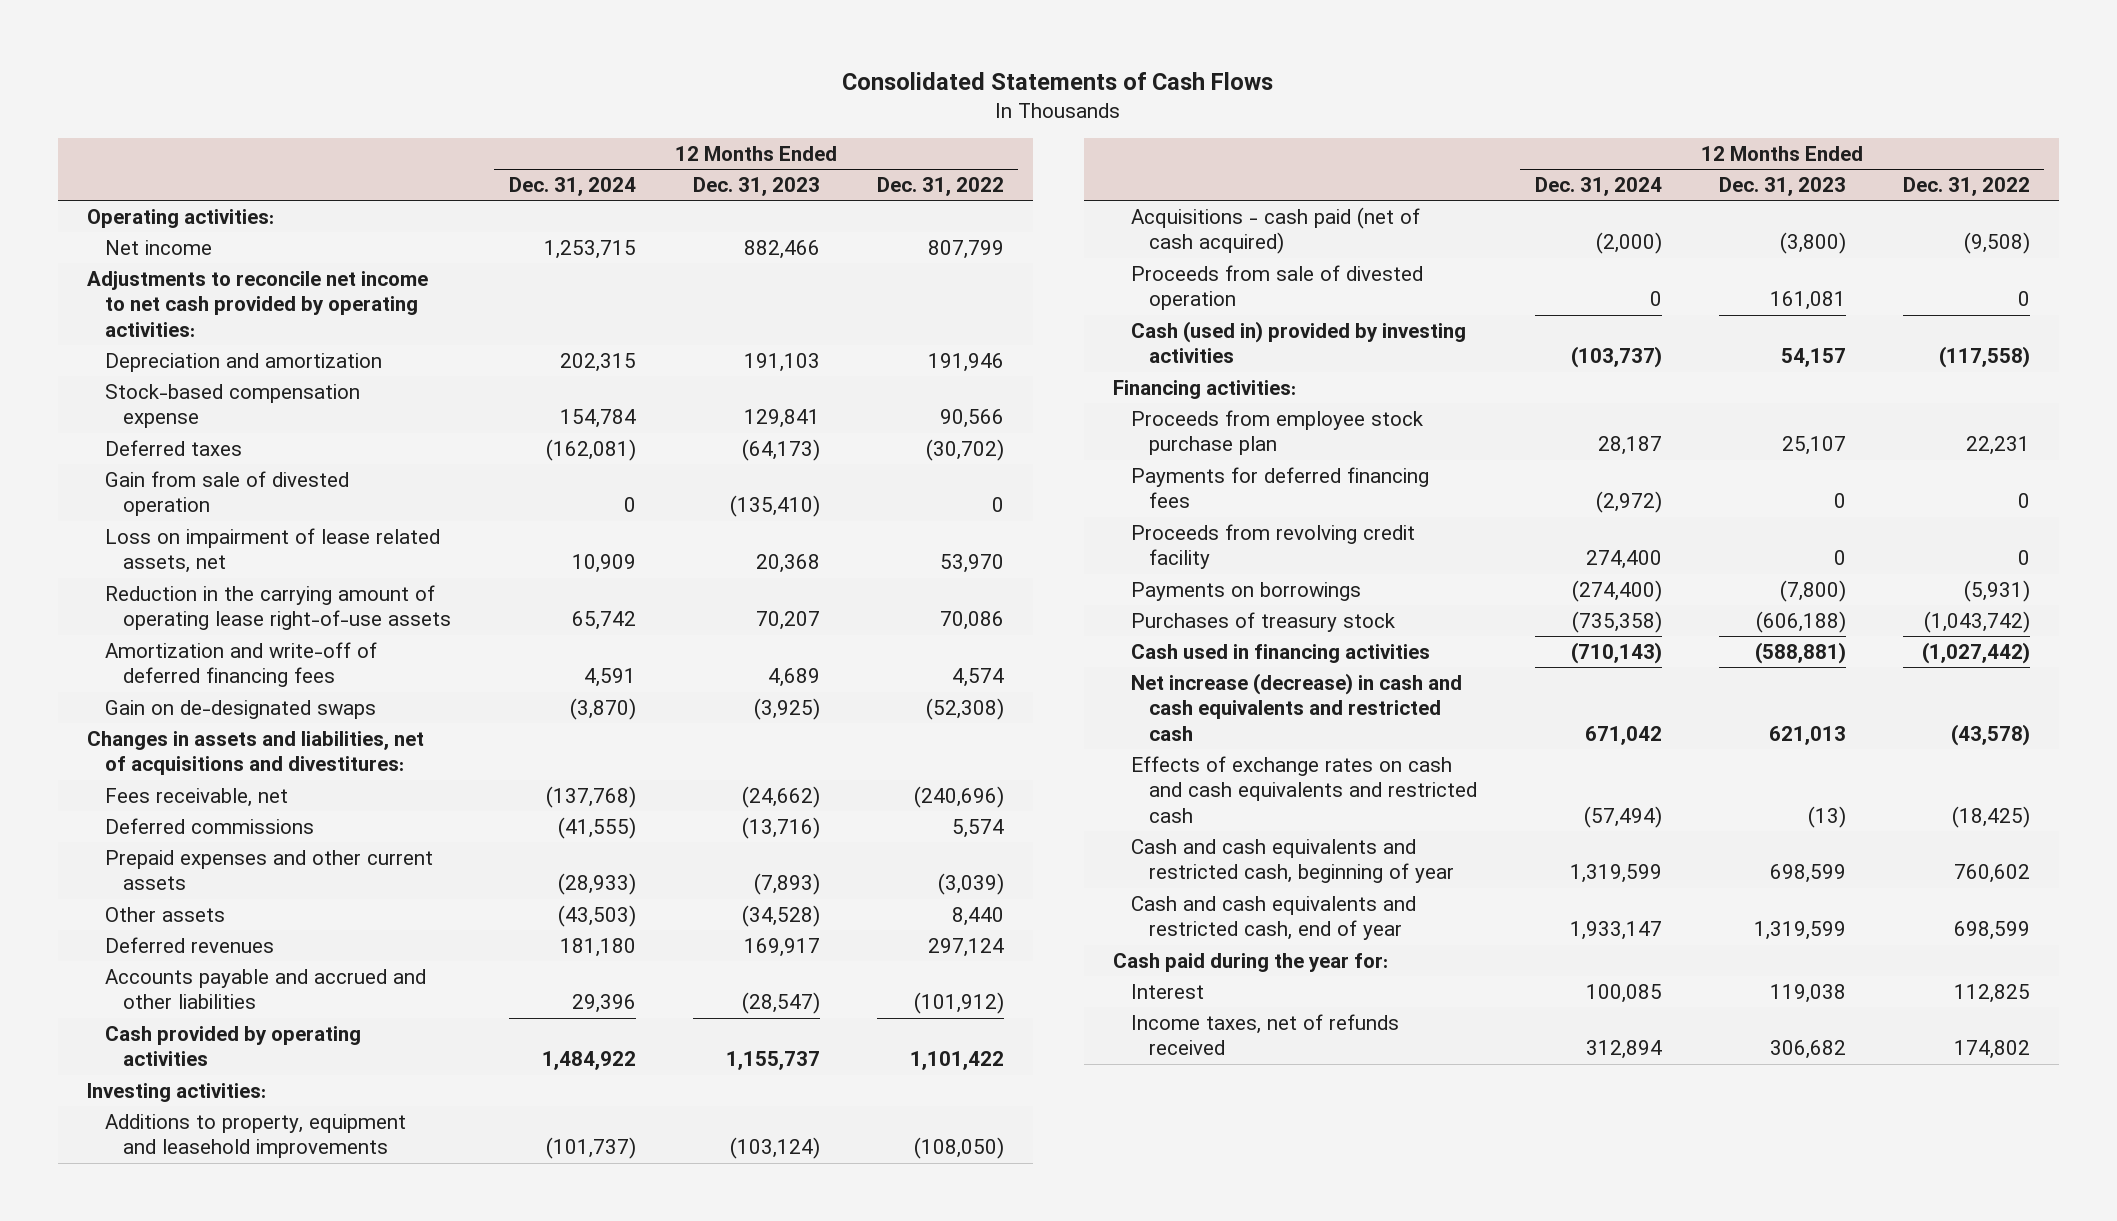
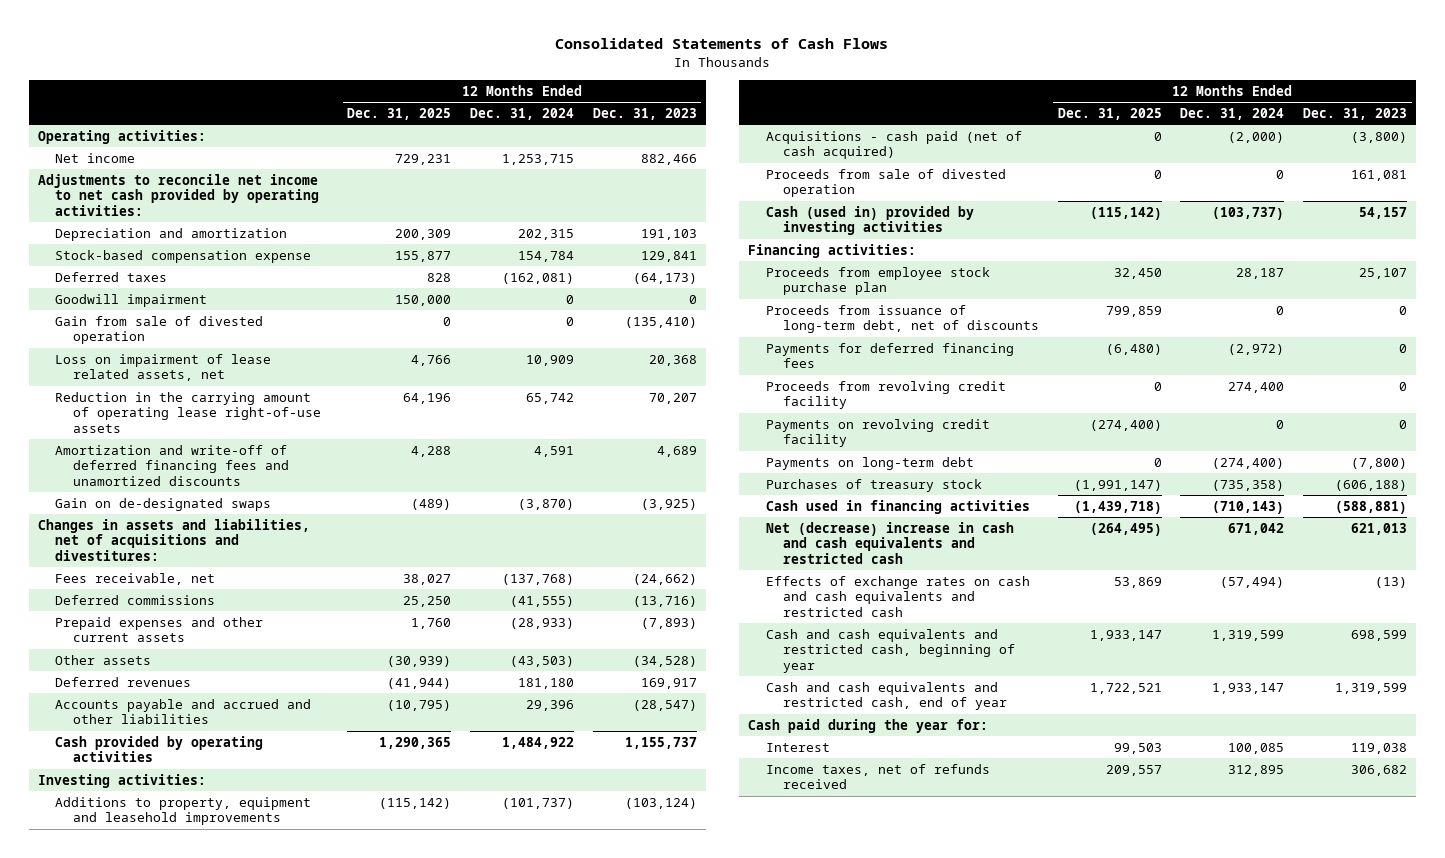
[877,176,1005,196] Dec. 31, 2022 -> none
none -> [347,108,452,121] Dec. 31, 2025
none -> [55,293,208,307] Goodwill impairment
[105,641,378,688] Amortization and write-off of deferred financing fees -> [55,444,289,486] Amortization and write-off of deferred financing fees and unamortized discounts
none -> [765,304,1040,334] Proceeds from issuance of long-term debt, net of discounts
none -> [765,418,990,448] Payments on revolving credit facility
[1131,581,1362,601] Payments on borrowings -> [765,456,974,470] Payments on long-term debt
[1131,672,1463,741] Net increase (decrease) in cash and cash equivalents and restricted cash -> [765,521,1014,564] Net (decrease) increase in cash and cash equivalents and restricted cash
[1585,1040,1662,1060] 312,894 -> [1228,764,1285,776] 312,895

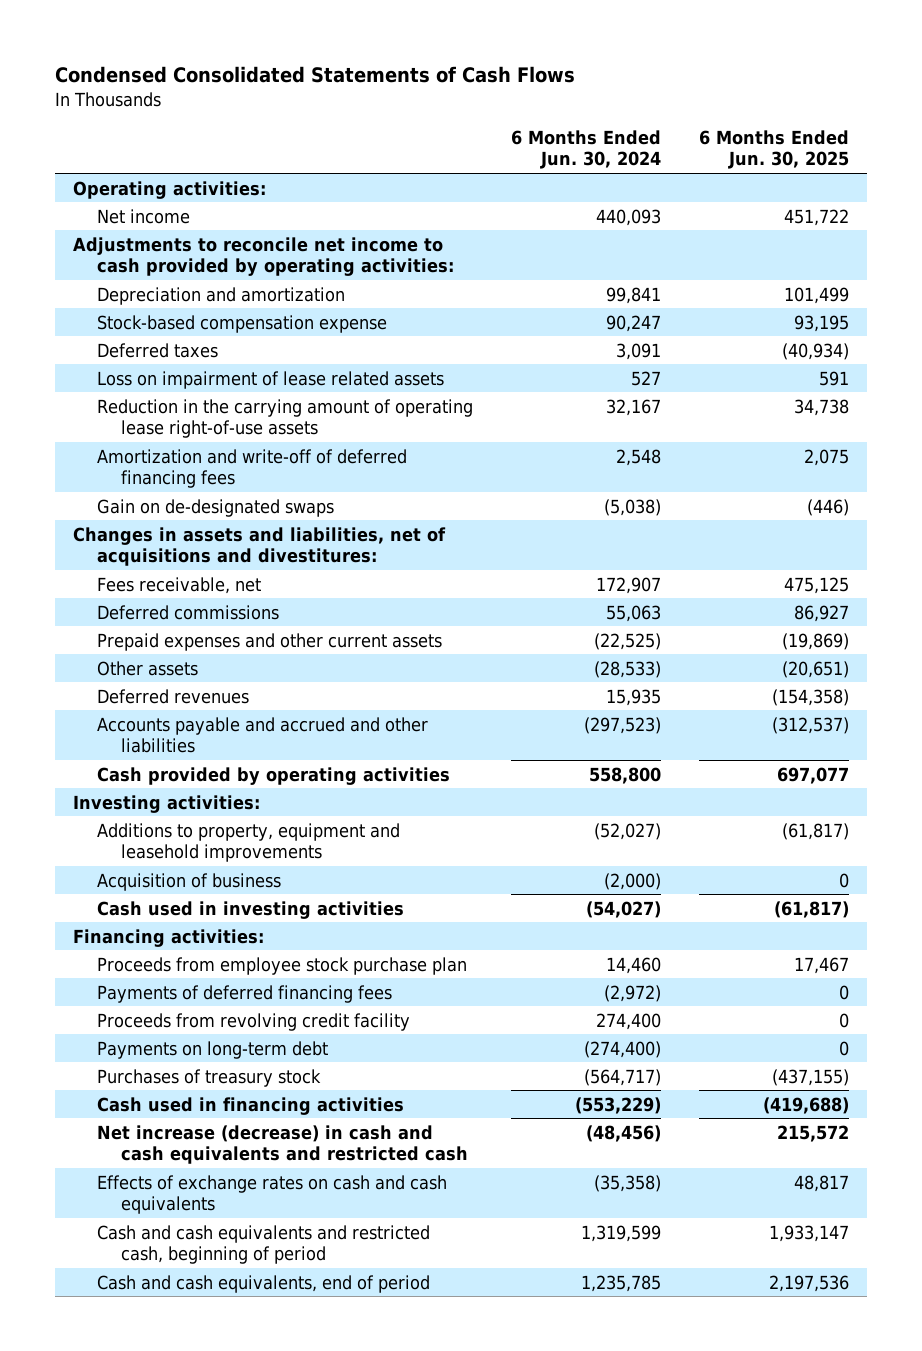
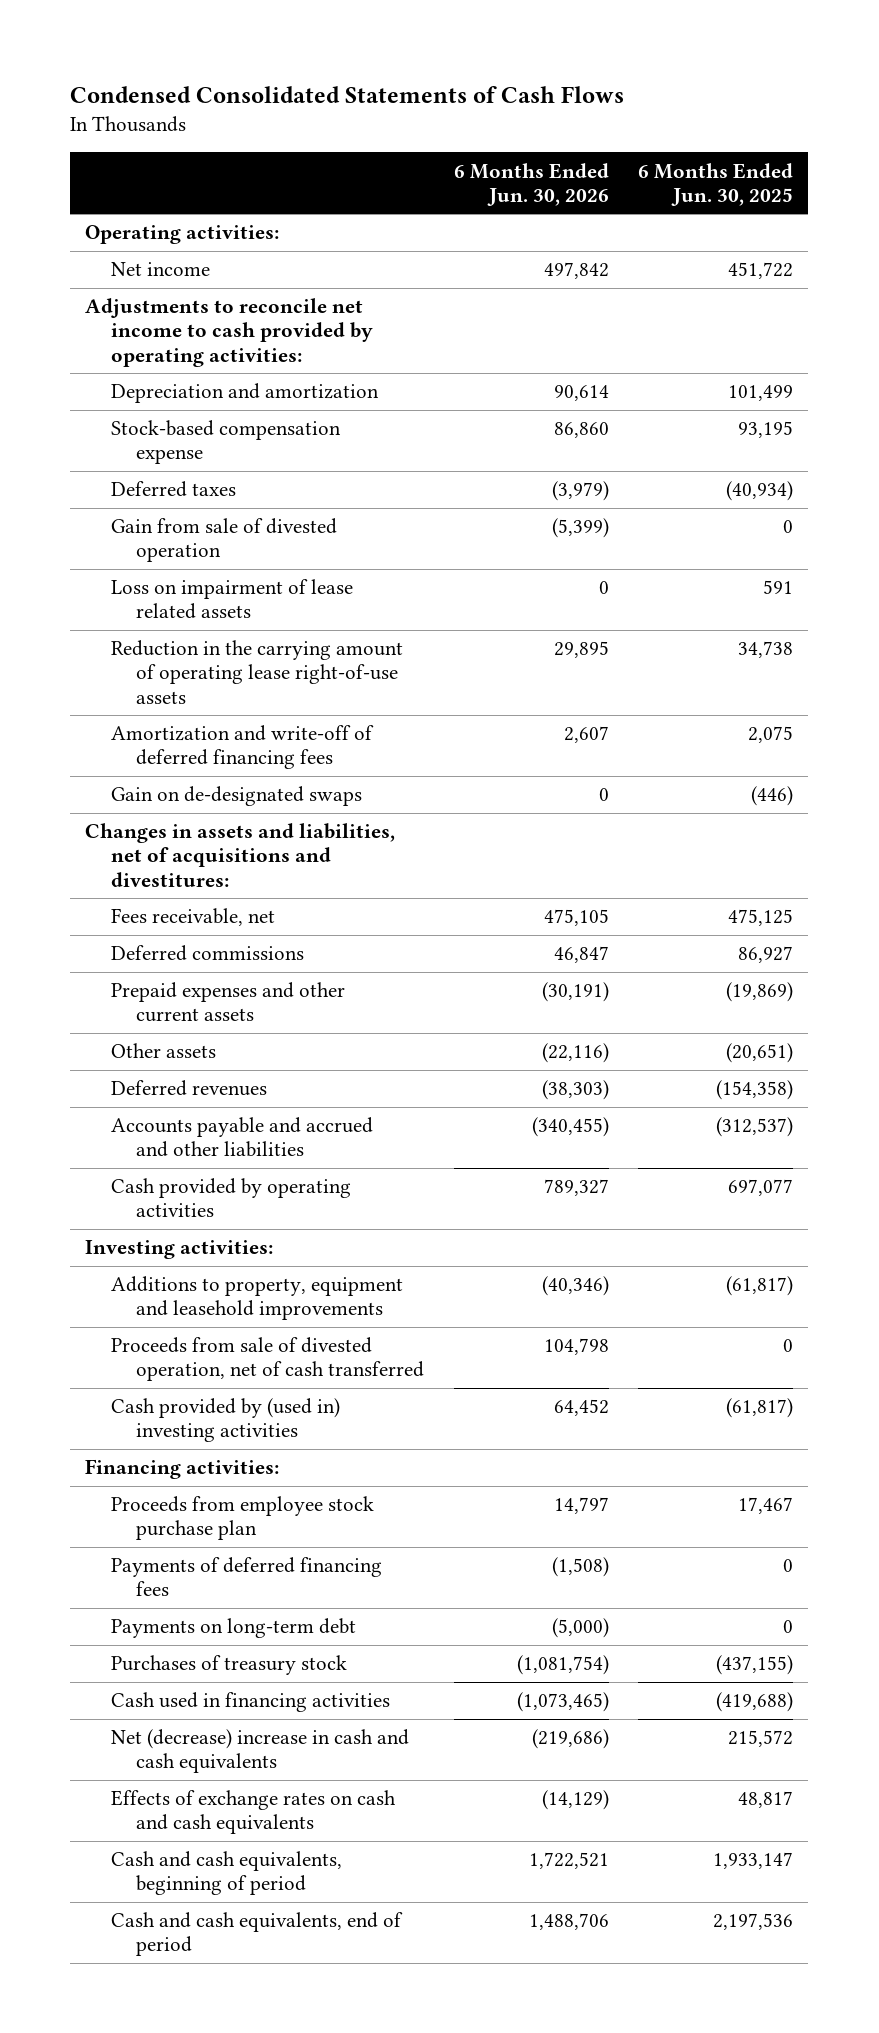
[510,129,661,170] 6 Months Ended Jun. 30, 2024 -> none
none -> [453,162,609,206] 6 Months Ended Jun. 30, 2026
none -> [110,518,337,563] Gain from sale of divested operation
[97,872,282,891] Acquisition of business -> none
none -> [110,1337,424,1382] Proceeds from sale of divested operation, net of cash transferred
[97,900,405,919] Cash used in investing activities -> [110,1398,340,1443] Cash provided by (used in) investing activities
[97,1012,411,1031] Proceeds from revolving credit facility -> none
[97,1124,468,1165] Net increase (decrease) in cash and cash equivalents and restricted cash -> [110,1729,409,1774] Net (decrease) increase in cash and cash equivalents
[97,1224,431,1265] Cash and cash equivalents and restricted cash, beginning of period -> [110,1851,342,1896] Cash and cash equivalents, beginning of period

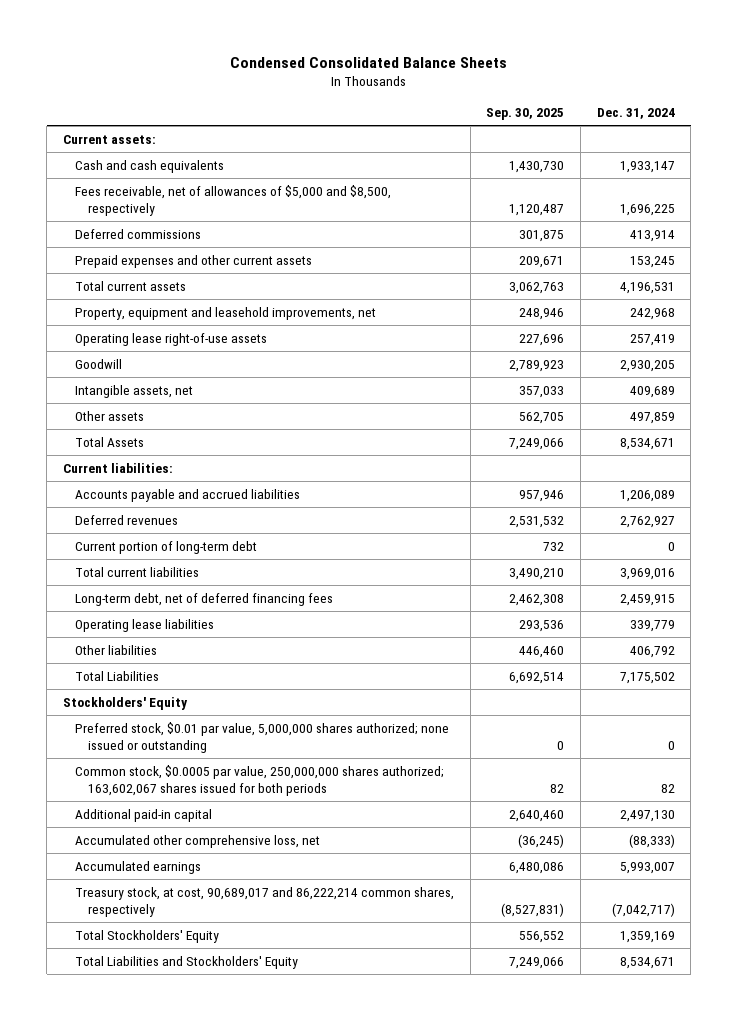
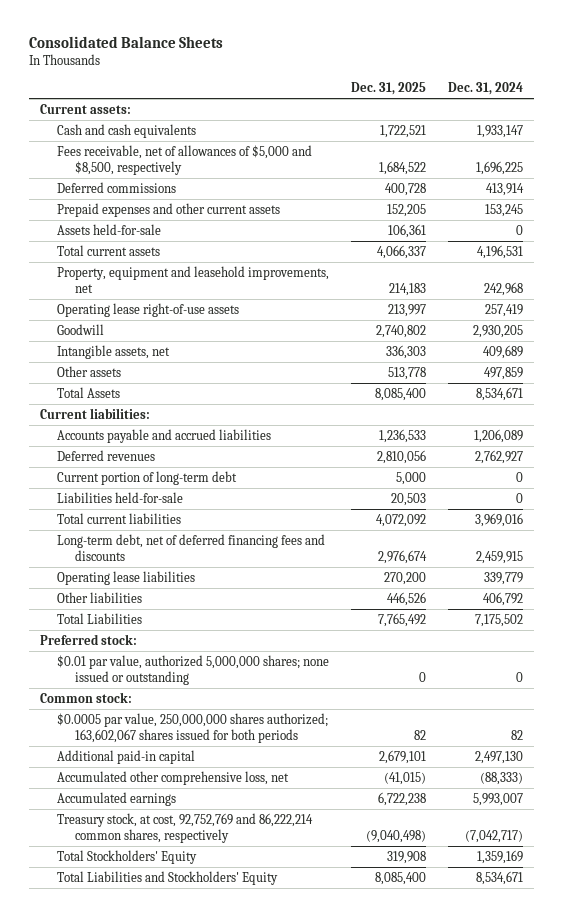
[229,56,507,68] Condensed Consolidated Balance Sheets -> [28,36,223,49] Consolidated Balance Sheets
[486,108,565,121] Sep. 30, 2025 -> none
none -> [351,82,427,96] Dec. 31, 2025
none -> [57,223,162,235] Assets held-for-sale
none -> [57,491,184,503] Liabilities held-for-sale
[75,592,334,606] Long-term debt, net of deferred financing fees -> [57,533,326,561] Long-term debt, net of deferred financing fees and discounts
[62,696,188,710] Stockholders' Equity -> none
none -> [39,633,137,645] Preferred stock:
[75,721,450,753] Preferred stock, $0.01 par value, 5,000,000 shares authorized; none issued or outstanding -> [57,654,330,685] $0.01 par value, authorized 5,000,000 shares; none issued or outstanding
none -> [39,691,132,703] Common stock:
[75,764,445,796] Common stock, $0.0005 par value, 250,000,000 shares authorized; 163,602,067 shares issued for both periods -> [57,712,329,743] $0.0005 par value, 250,000,000 shares authorized; 163,602,067 shares issued for both periods
[75,886,455,917] Treasury stock, at cost, 90,689,017 and 86,222,214 common shares, respectively -> [57,812,314,843] Treasury stock, at cost, 92,752,769 and 86,222,214 common shares, respectively

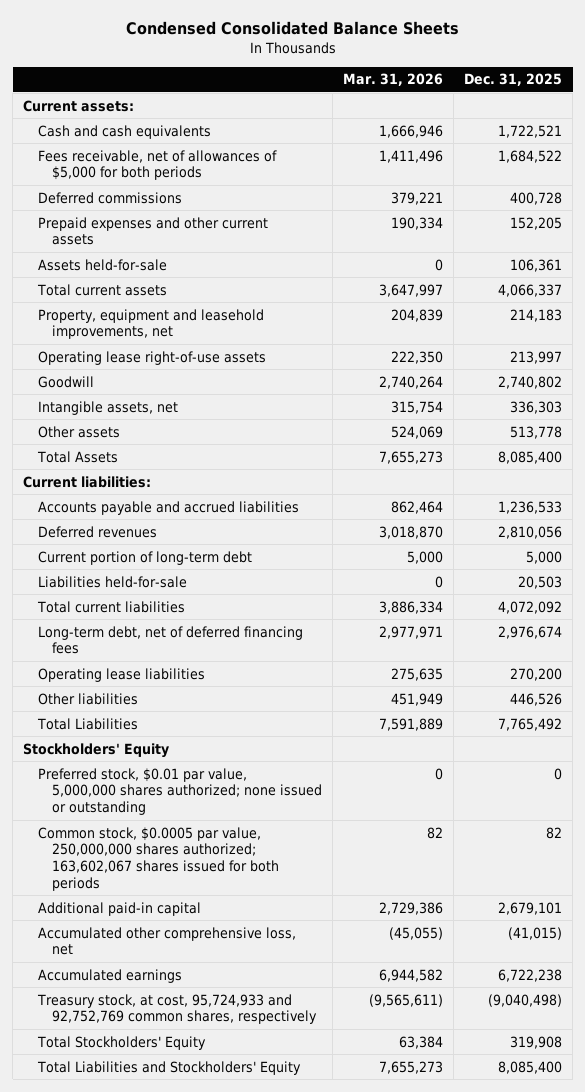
[28,36,223,49] Consolidated Balance Sheets -> [125,21,459,36] Condensed Consolidated Balance Sheets
[448,82,524,96] Dec. 31, 2024 -> none
none -> [343,73,444,87] Mar. 31, 2026
[57,144,313,175] Fees receivable, net of allowances of $5,000 and $8,500, respectively -> [37,149,277,181] Fees receivable, net of allowances of $5,000 for both periods
[57,533,326,561] Long-term debt, net of deferred financing fees and discounts -> [37,625,303,655] Long-term debt, net of deferred financing fees
[39,633,137,645] Preferred stock: -> none
[39,691,132,703] Common stock: -> none
none -> [23,742,170,758] Stockholders' Equity
[57,654,330,685] $0.01 par value, authorized 5,000,000 shares; none issued or outstanding -> [37,767,323,816] Preferred stock, $0.01 par value, 5,000,000 shares authorized; none issued or outstanding
[57,712,329,743] $0.0005 par value, 250,000,000 shares authorized; 163,602,067 shares issued for both periods -> [37,826,280,891] Common stock, $0.0005 par value, 250,000,000 shares authorized; 163,602,067 shares issued for both periods
[57,812,314,843] Treasury stock, at cost, 92,752,769 and 86,222,214 common shares, respectively -> [36,993,318,1025] Treasury stock, at cost, 95,724,933 and 92,752,769 common shares, respectively

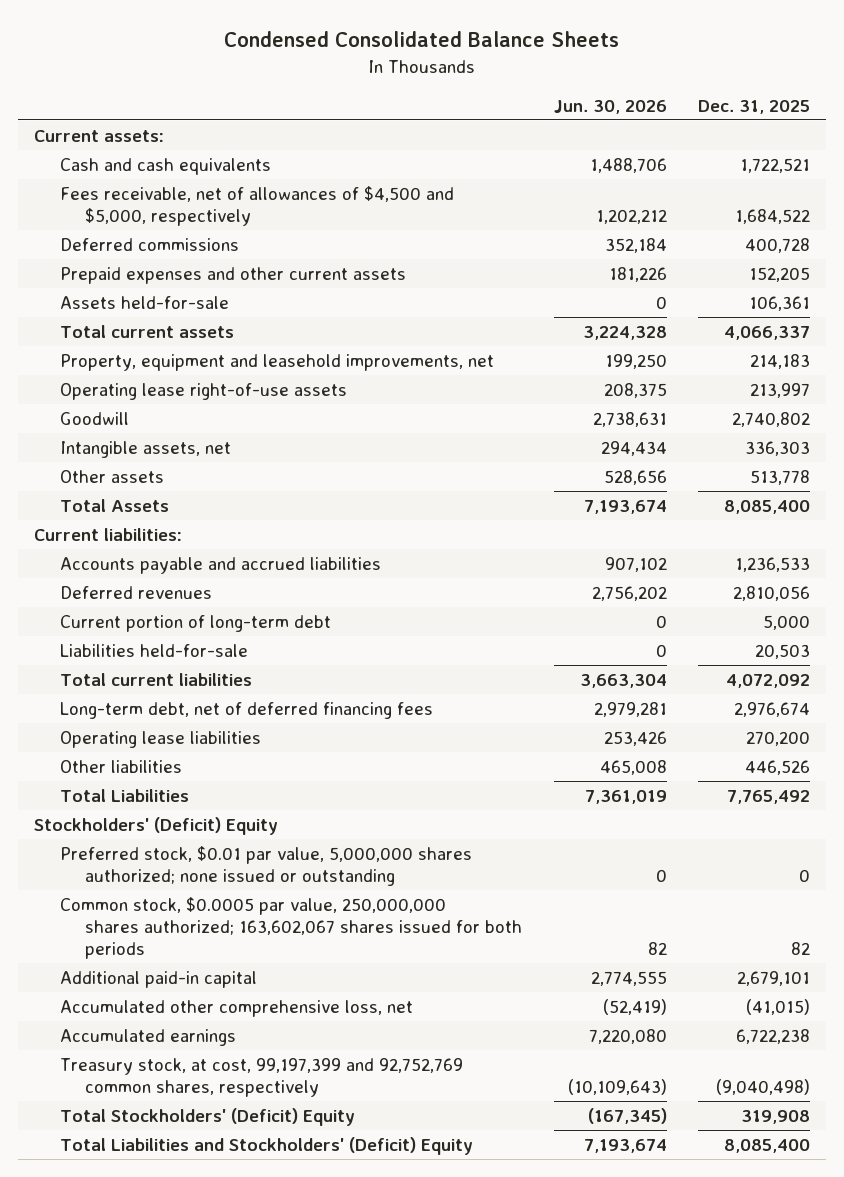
[343,73,444,87] Mar. 31, 2026 -> none
none -> [553,100,667,115] Jun. 30, 2026
[37,149,277,181] Fees receivable, net of allowances of $5,000 for both periods -> [59,185,454,226] Fees receivable, net of allowances of $4,500 and $5,000, respectively
[23,742,170,758] Stockholders' Equity -> [34,816,279,835] Stockholders' (Deficit) Equity
[36,993,318,1025] Treasury stock, at cost, 95,724,933 and 92,752,769 common shares, respectively -> [59,1057,463,1097] Treasury stock, at cost, 99,197,399 and 92,752,769 common shares, respectively
[36,1035,206,1050] Total Stockholders' Equity -> [59,1107,355,1126] Total Stockholders' (Deficit) Equity
[36,1060,301,1075] Total Liabilities and Stockholders' Equity -> [59,1136,473,1155] Total Liabilities and Stockholders' (Deficit) Equity

